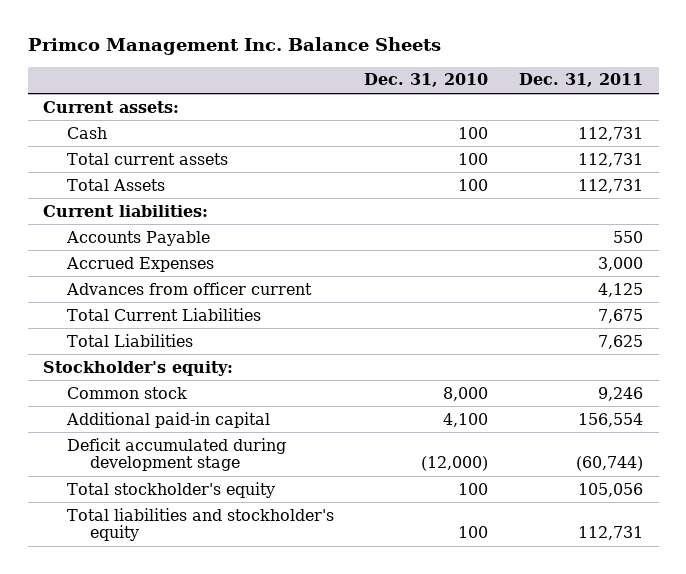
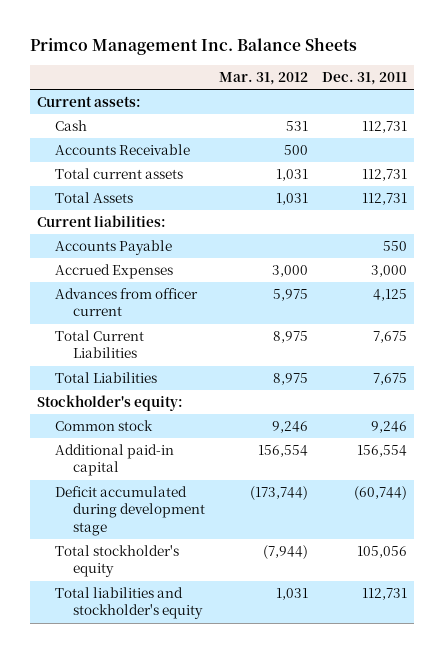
[364,73,489,88] Dec. 31, 2010 -> none
none -> [219,71,309,85] Mar. 31, 2012
none -> [55,144,191,156] Accounts Receivable
[598,334,644,349] 7,625 -> [373,373,408,386] 7,675

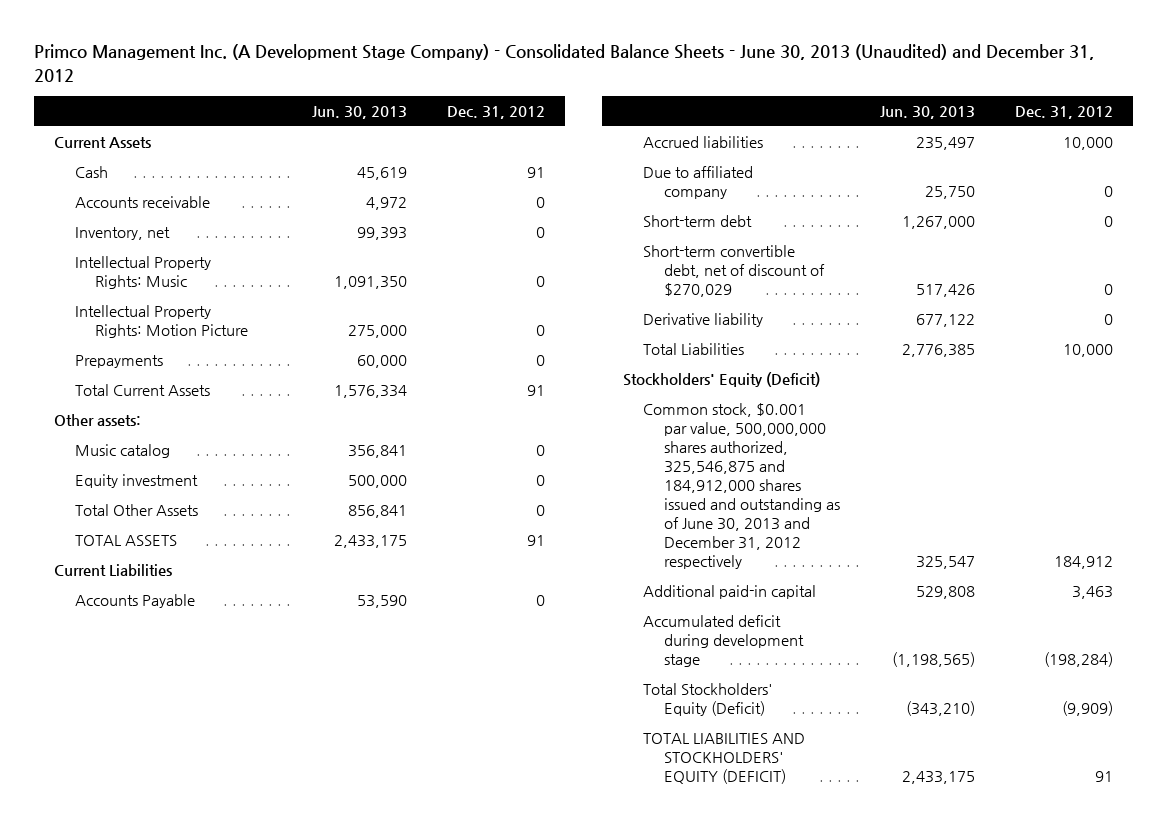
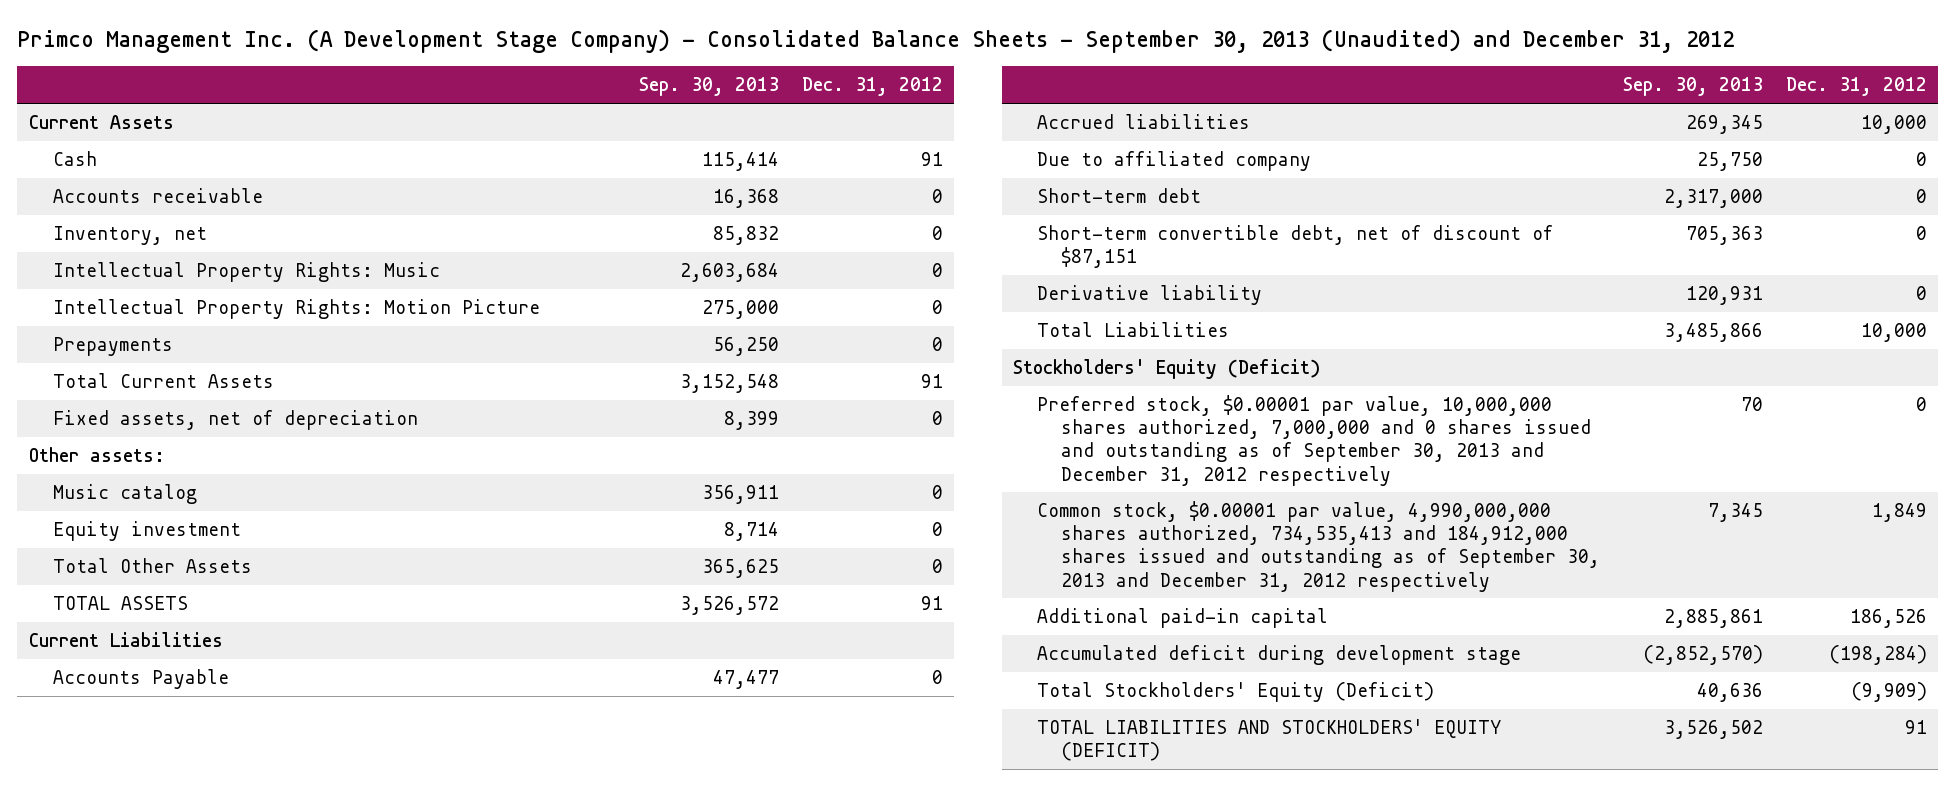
[34,44,1095,82] Primco Management Inc. (A Development Stage Company) - Consolidated Balance Sheets - June 30, 2013 (Unaudited) and December 31, 2012 -> [17,29,1735,54] Primco Management Inc. (A Development Stage Company) - Consolidated Balance Sheets - September 30, 2013 (Unaudited) and December 31, 2012
[311,106,407,120] Jun. 30, 2013 -> none
none -> [638,77,779,97] Sep. 30, 2013
none -> [52,410,418,431] Fixed assets, net of depreciation
[643,245,825,298] Short-term convertible debt, net of discount of $270,029 -> [1037,225,1554,269] Short-term convertible debt, net of discount of $87,151
none -> [1037,395,1591,486] Preferred stock, $0.00001 par value, 10,000,000 shares authorized, 7,000,000 and 0 shares issued and outstanding as of September 30, 2013 and December 31, 2012 respectively
[643,403,840,569] Common stock, $0.001 par value, 500,000,000 shares authorized, 325,546,875 and 184,912,000 shares issued and outstanding as of June 30, 2013 and December 31, 2012 respectively -> [1037,501,1600,592] Common stock, $0.00001 par value, 4,990,000,000 shares authorized, 734,535,413 and 184,912,000 shares issued and outstanding as of September 30, 2013 and December 31, 2012 respectively
[1054,555,1114,569] 184,912 -> [1871,503,1927,523] 1,849
[1072,586,1114,600] 3,463 -> [1849,609,1927,629] 186,526

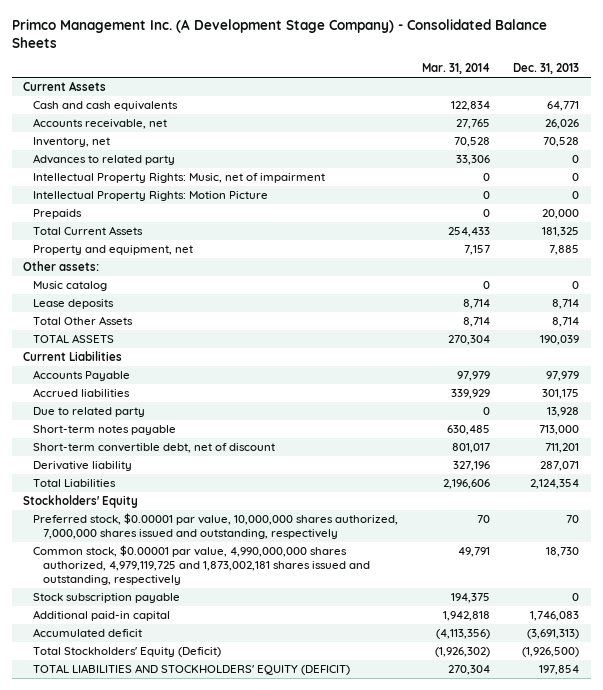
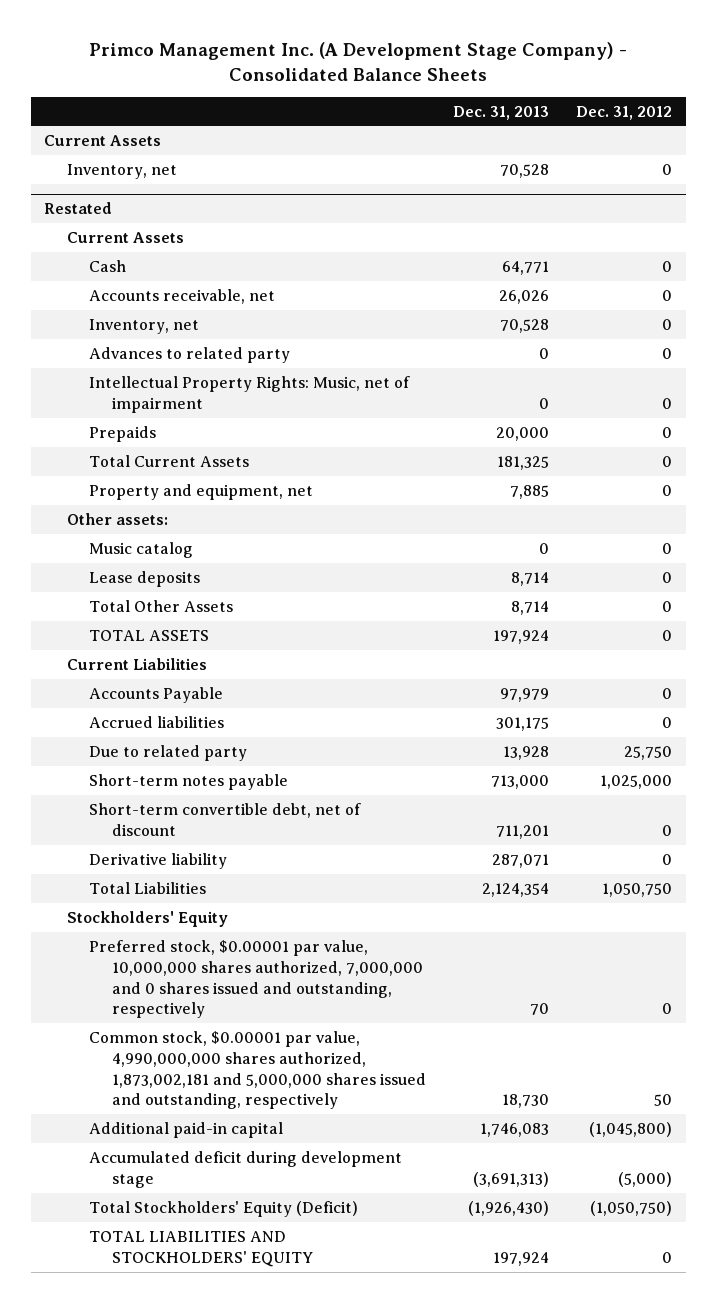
[421,63,490,75] Mar. 31, 2014 -> none
none -> [576,105,673,120] Dec. 31, 2012
none -> [66,163,177,179] Inventory, net
none -> [44,202,113,215] Restated
none -> [66,231,184,243] Current Assets
[33,101,179,112] Cash and cash equivalents -> [89,259,127,272] Cash
[33,191,269,202] Intellectual Property Rights: Motion Picture -> none
[540,335,580,346] 190,039 -> [493,629,550,644] 197,924
[33,593,181,604] Stock subscription payable -> none
[33,513,399,540] Preferred stock, $0.00001 par value, 10,000,000 shares authorized, 7,000,000 shares issued and outstanding, respectively -> [89,939,423,1019] Preferred stock, $0.00001 par value, 10,000,000 shares authorized, 7,000,000 and 0 shares issued and outstanding, respectively
[33,545,371,586] Common stock, $0.00001 par value, 4,990,000,000 shares authorized, 4,979,119,725 and 1,873,002,181 shares issued and outstanding, respectively -> [89,1030,426,1110] Common stock, $0.00001 par value, 4,990,000,000 shares authorized, 1,873,002,181 and 5,000,000 shares issued and outstanding, respectively
[33,628,143,638] Accumulated deficit -> [89,1150,403,1188] Accumulated deficit during development stage
[522,647,580,658] (1,926,500) -> [468,1200,550,1216] (1,926,430)
[33,664,351,676] TOTAL LIABILITIES AND STOCKHOLDERS' EQUITY (DEFICIT) -> [89,1230,313,1267] TOTAL LIABILITIES AND STOCKHOLDERS' EQUITY
[539,665,580,676] 197,854 -> [493,1251,550,1266] 197,924

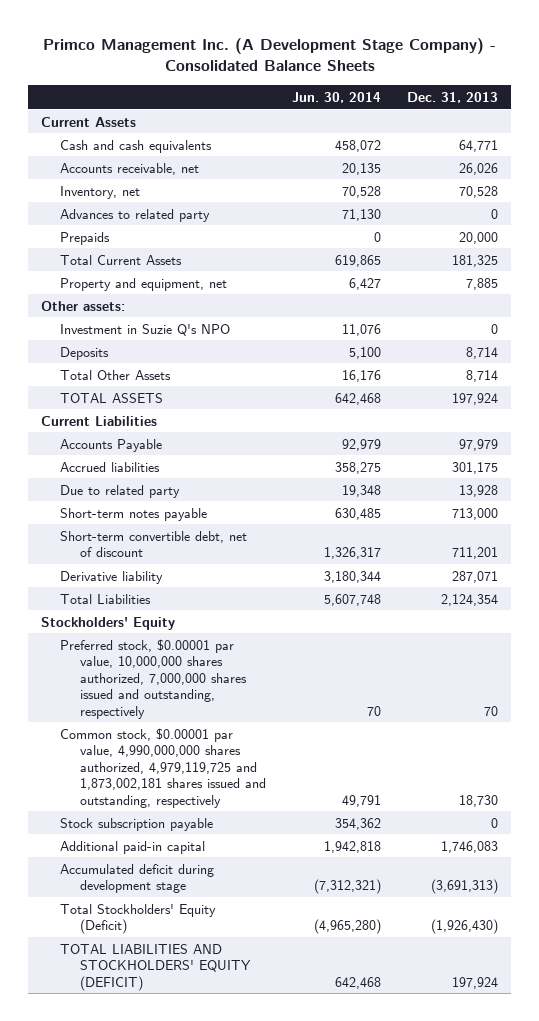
[576,105,673,120] Dec. 31, 2012 -> none
none -> [291,91,381,103] Jun. 30, 2014
[66,163,177,179] Inventory, net -> none
[44,202,113,215] Restated -> none
[66,231,184,243] Current Assets -> none
[89,259,127,272] Cash -> [60,139,213,153] Cash and cash equivalents
[89,375,411,413] Intellectual Property Rights: Music, net of impairment -> none
[89,541,194,558] Music catalog -> none
none -> [60,323,231,336] Investment in Suzie Q's NPO
[89,570,201,587] Lease deposits -> [60,346,110,360] Deposits
[89,939,423,1019] Preferred stock, $0.00001 par value, 10,000,000 shares authorized, 7,000,000 and 0 shares issued and outstanding, respectively -> [60,638,247,719] Preferred stock, $0.00001 par value, 10,000,000 shares authorized, 7,000,000 shares issued and outstanding, respectively
[89,1030,426,1110] Common stock, $0.00001 par value, 4,990,000,000 shares authorized, 1,873,002,181 and 5,000,000 shares issued and outstanding, respectively -> [60,727,266,808] Common stock, $0.00001 par value, 4,990,000,000 shares authorized, 4,979,119,725 and 1,873,002,181 shares issued and outstanding, respectively
none -> [60,817,214,831] Stock subscription payable
[89,1230,313,1267] TOTAL LIABILITIES AND STOCKHOLDERS' EQUITY -> [60,943,251,991] TOTAL LIABILITIES AND STOCKHOLDERS' EQUITY (DEFICIT)

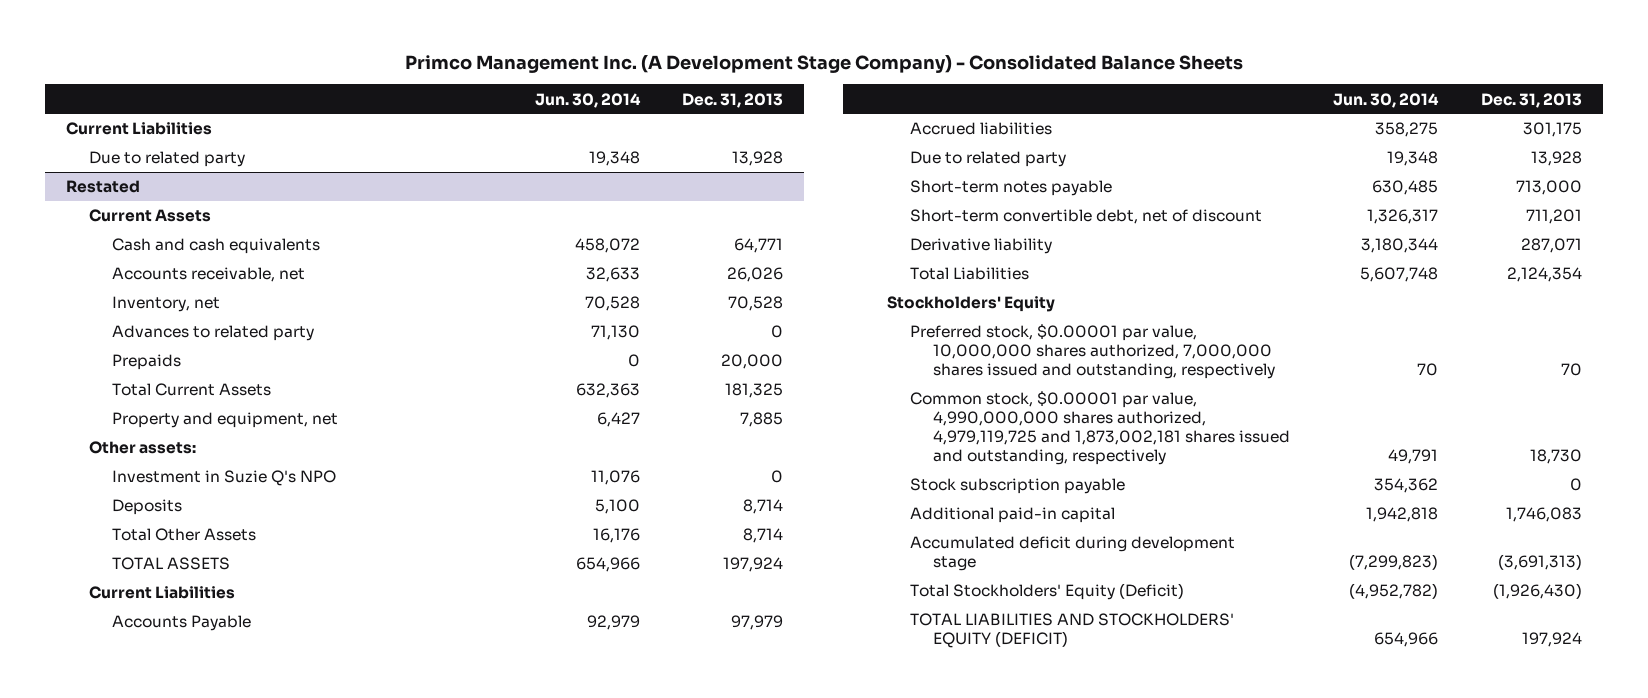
none -> [65,122,212,136] Current Liabilities
none -> [88,151,245,168] Due to related party
none -> [65,180,140,194] Restated
[341,162,381,175] 20,135 -> [585,267,640,283] 32,633
[334,254,381,267] 619,865 -> [575,383,640,399] 632,363
[334,392,381,405] 642,468 -> [575,557,640,573] 654,966
[313,879,381,895] (7,312,321) -> [1349,554,1439,571] (7,299,823)
[313,919,381,935] (4,965,280) -> [1349,583,1439,600] (4,952,782)
[334,976,381,989] 642,468 -> [1374,632,1439,648] 654,966

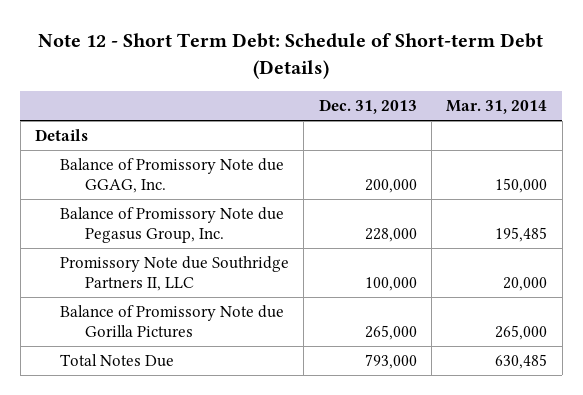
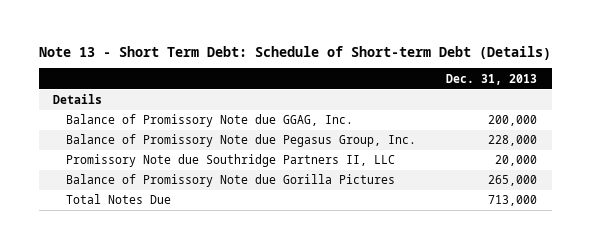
[38,33,544,79] Note 12 - Short Term Debt: Schedule of Short-term Debt (Details) -> [38,45,551,60] Note 13 - Short Term Debt: Schedule of Short-term Debt (Details)
[446,100,548,115] Mar. 31, 2014 -> none
[364,277,417,292] 100,000 -> [494,155,537,167] 20,000
[364,354,417,370] 793,000 -> [487,195,537,207] 713,000

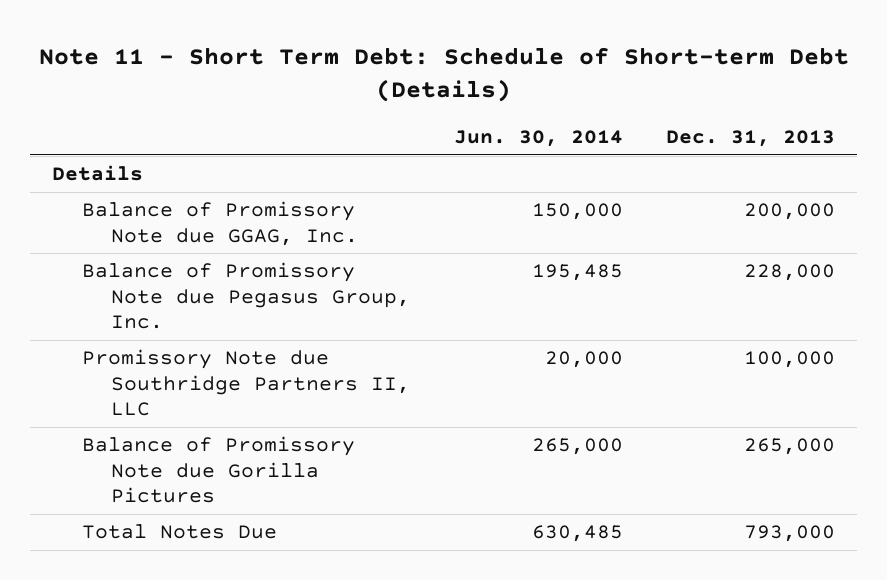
[38,45,551,60] Note 13 - Short Term Debt: Schedule of Short-term Debt (Details) -> [38,46,849,103] Note 11 - Short Term Debt: Schedule of Short-term Debt (Details)
none -> [453,130,623,148] Jun. 30, 2014
[494,155,537,167] 20,000 -> [744,351,836,369] 100,000
[487,195,537,207] 713,000 -> [744,525,836,543] 793,000

